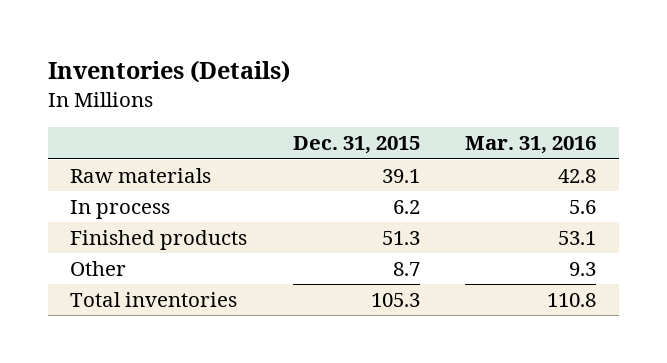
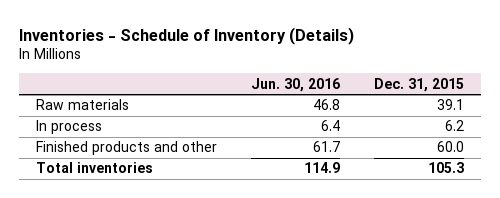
[47,60,290,84] Inventories (Details) -> [19,26,355,45] Inventories - Schedule of Inventory (Details)
[465,136,597,155] Mar. 31, 2016 -> none
none -> [251,77,341,92] Jun. 30, 2016
[70,261,127,277] Other -> none
[70,230,248,251] Finished products -> [36,141,218,156] Finished products and other
[381,231,420,246] 51.3 -> [436,141,464,153] 60.0

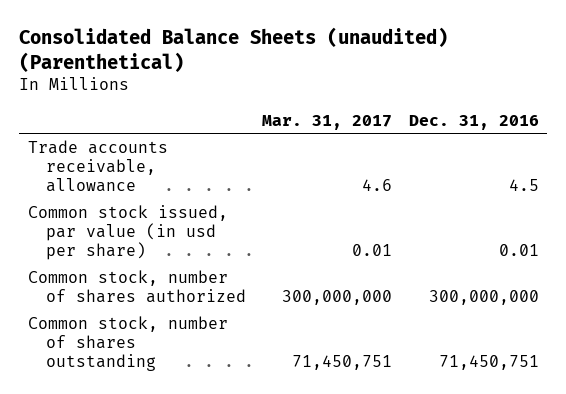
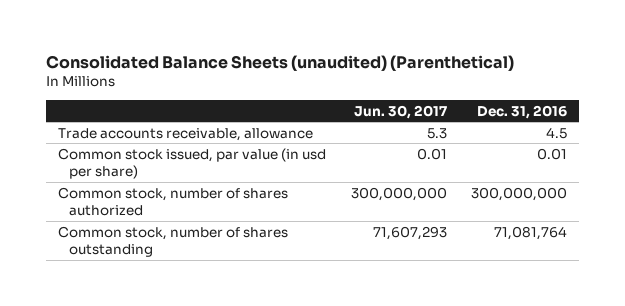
[262,114,393,130] Mar. 31, 2017 -> none
none -> [353,104,447,119] Jun. 30, 2017
[438,355,539,371] 71,450,751 -> [493,225,567,240] 71,081,764

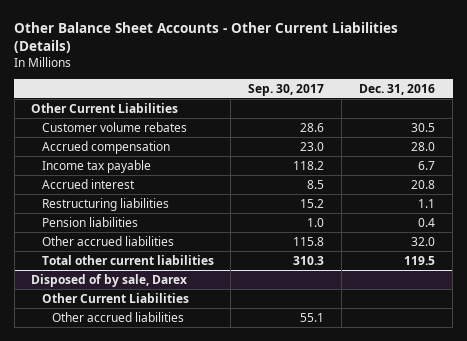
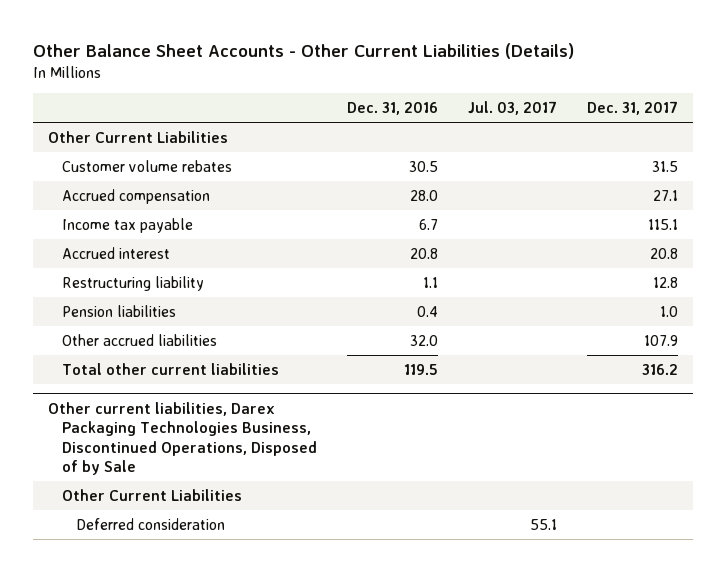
[248,83,325,96] Sep. 30, 2017 -> none
none -> [468,101,558,116] Jul. 03, 2017
none -> [587,101,679,116] Dec. 31, 2017
[41,197,169,211] Restructuring liabilities -> [62,275,205,291] Restructuring liability
[31,273,188,287] Disposed of by sale, Darex -> none
none -> [47,401,318,476] Other current liabilities, Darex Packaging Technologies Business, Discontinued Operations, Disposed of by Sale
[51,311,184,322] Other accrued liabilities -> none
none -> [76,517,226,530] Deferred consideration

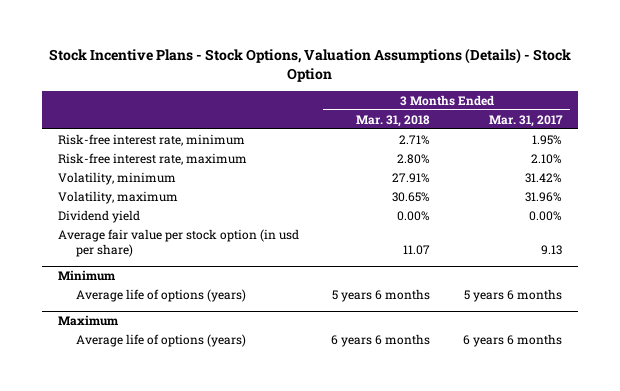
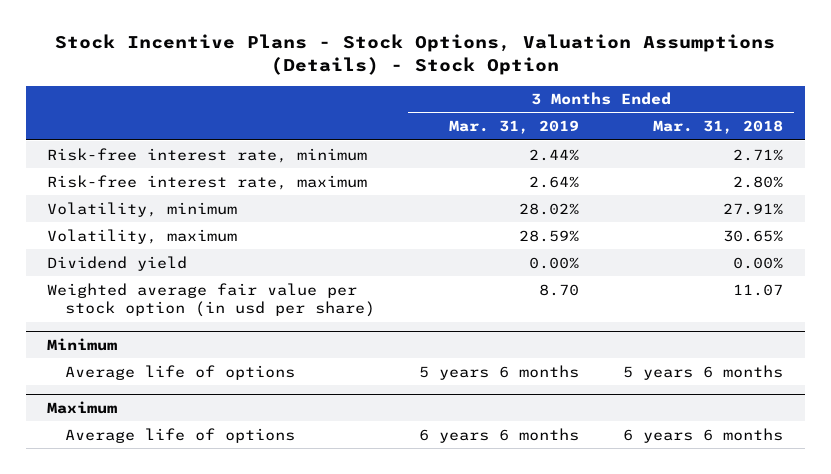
[488,114,563,127] Mar. 31, 2017 -> none
none -> [449,120,580,135] Mar. 31, 2019
[57,228,299,257] Average fair value per stock option (in usd per share) -> [47,282,376,318] Weighted average fair value per stock option (in usd per share)
[76,288,247,302] Average life of options (years) -> [65,364,296,380] Average life of options
[76,333,247,347] Average life of options (years) -> [65,427,296,443] Average life of options

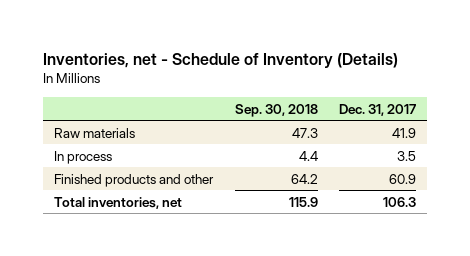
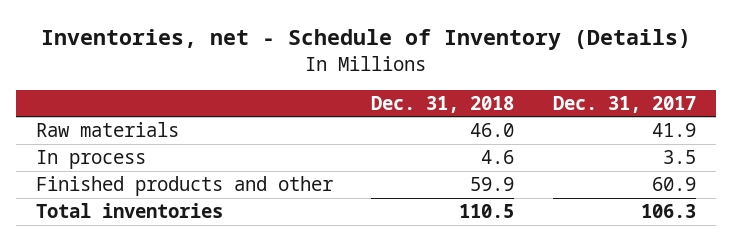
[234,103,318,117] Sep. 30, 2018 -> none
none -> [371,95,515,113] Dec. 31, 2018
[54,196,183,209] Total inventories, net -> [35,203,223,219] Total inventories

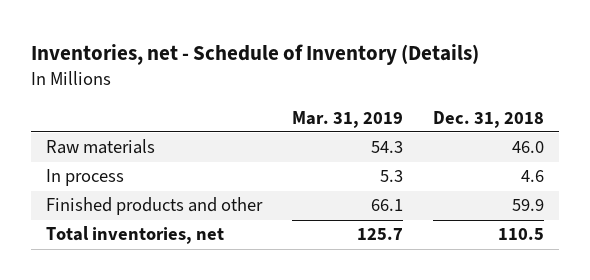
[553,95,697,113] Dec. 31, 2017 -> none
none -> [292,110,404,128] Mar. 31, 2019
[35,203,223,219] Total inventories -> [46,226,225,245] Total inventories, net

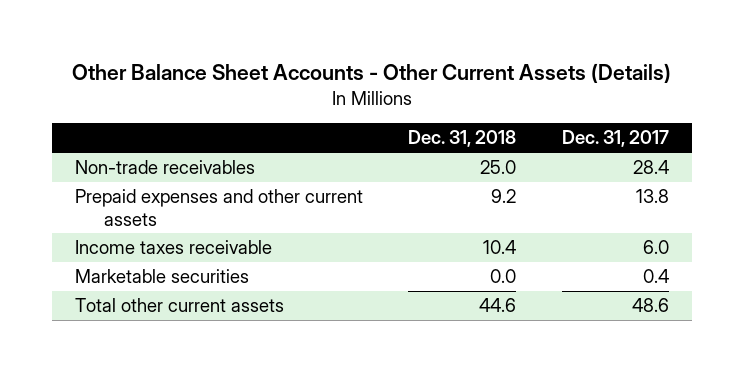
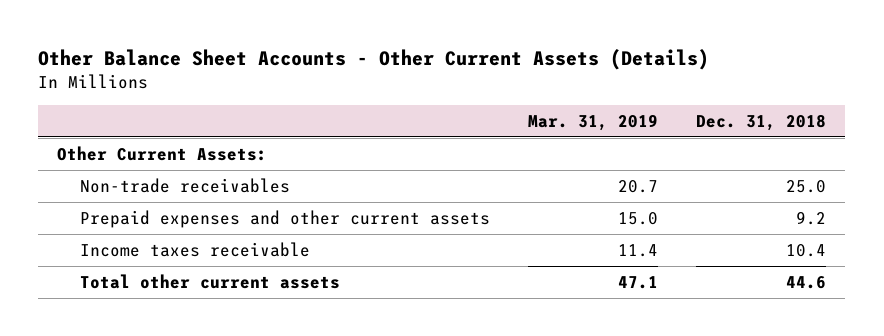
[561,130,669,148] Dec. 31, 2017 -> none
none -> [528,113,659,131] Mar. 31, 2019
none -> [57,145,268,161] Other Current Assets:
[74,269,249,284] Marketable securities -> none

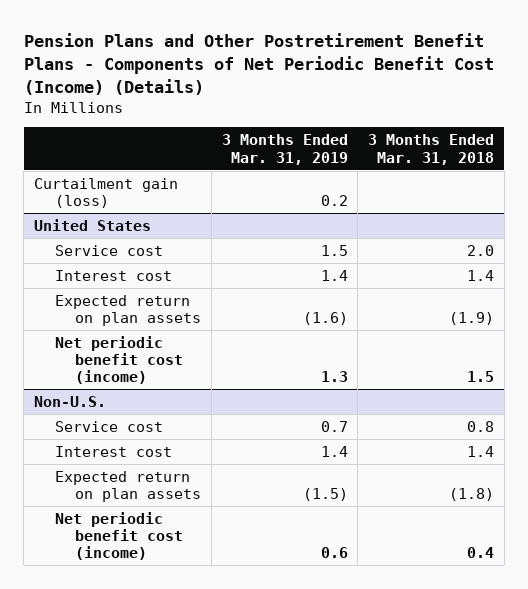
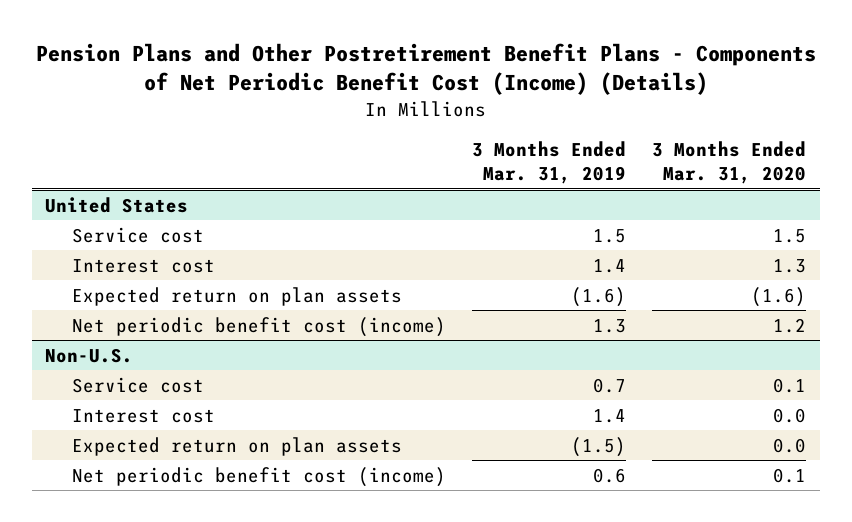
[368,134,495,165] 3 Months Ended Mar. 31, 2018 -> none
none -> [652,140,807,185] 3 Months Ended Mar. 31, 2020
[33,177,178,209] Curtailment gain (loss) -> none

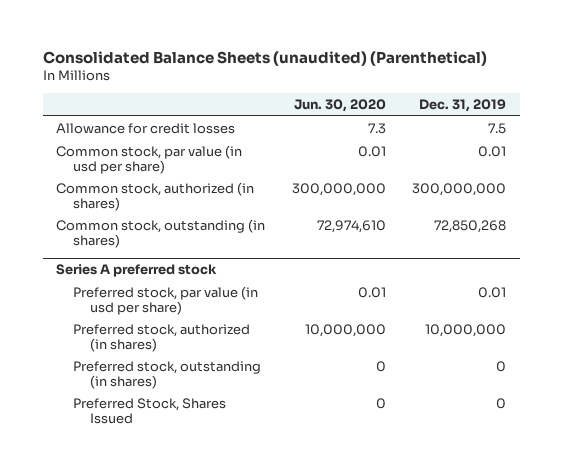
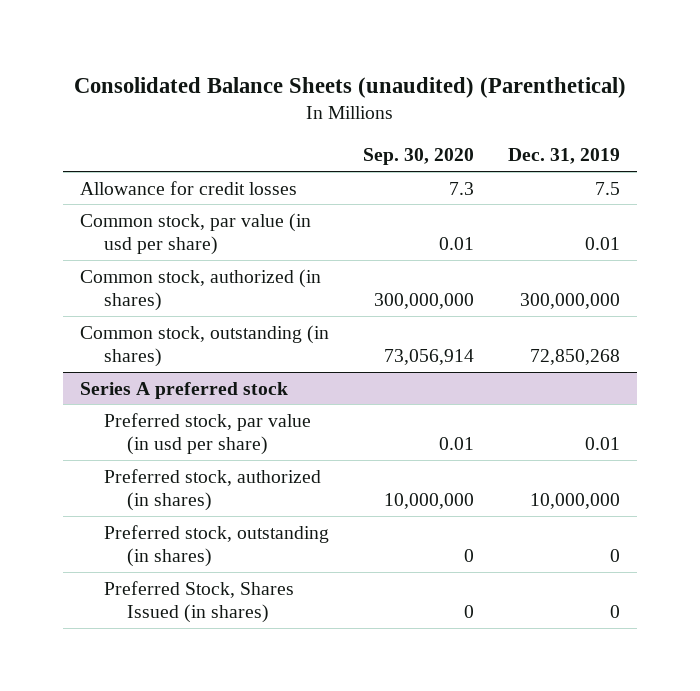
[293,99,386,113] Jun. 30, 2020 -> none
none -> [363,148,475,166] Sep. 30, 2020
[72,398,226,424] Preferred Stock, Shares Issued -> [103,580,294,623] Preferred Stock, Shares Issued (in shares)

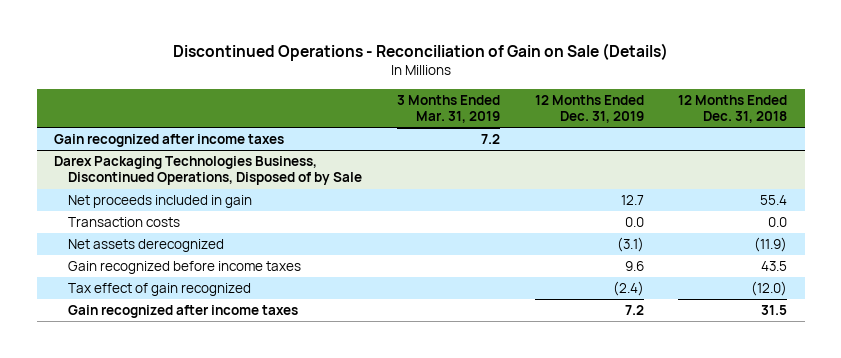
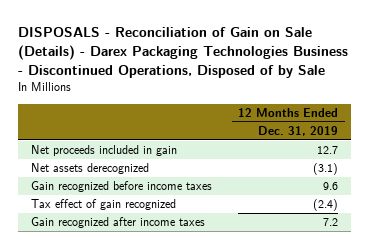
[172,43,668,62] Discontinued Operations - Reconciliation of Gain on Sale (Details) -> [18,26,349,78] DISPOSALS - Reconciliation of Gain on Sale (Details) - Darex Packaging Technologies Business - Discontinued Operations, Disposed of by Sale
[396,94,500,123] 3 Months Ended Mar. 31, 2019 -> none
[678,94,788,123] 12 Months Ended Dec. 31, 2018 -> none
[53,134,284,148] Gain recognized after income taxes -> none
[53,156,363,186] Darex Packaging Technologies Business, Discontinued Operations, Disposed of by Sale -> none
[68,217,181,228] Transaction costs -> none

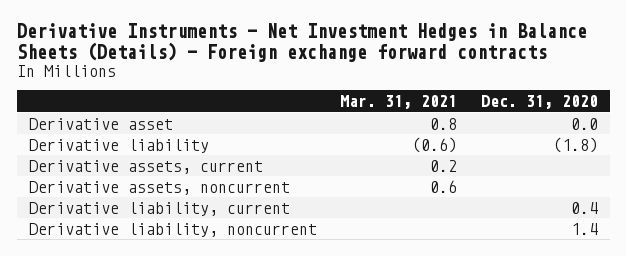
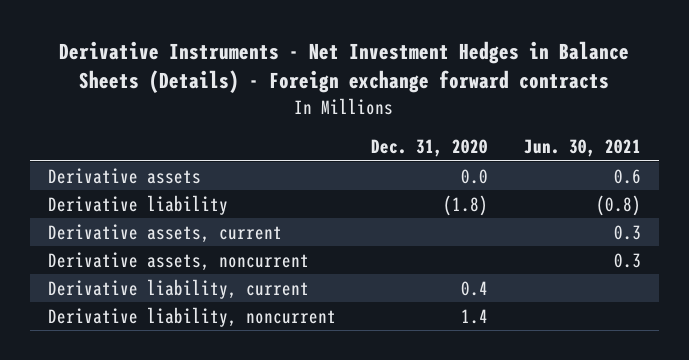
[340,95,458,110] Mar. 31, 2021 -> none
none -> [524,139,642,158] Jun. 30, 2021
[28,117,173,130] Derivative asset -> [47,167,201,184] Derivative assets

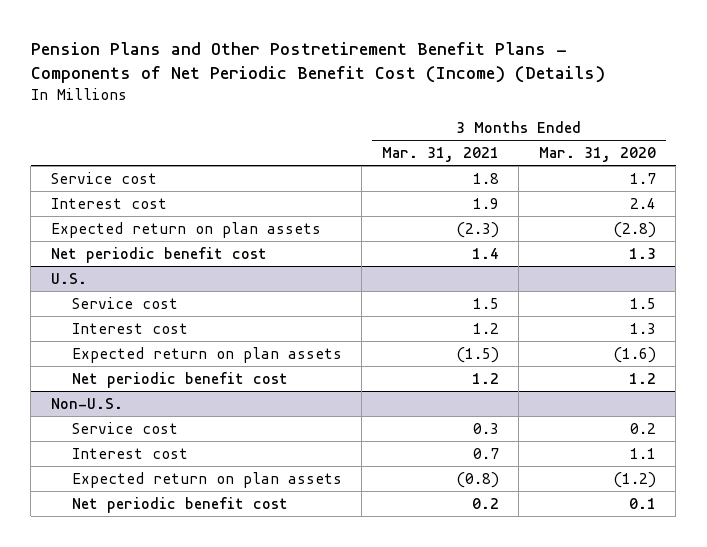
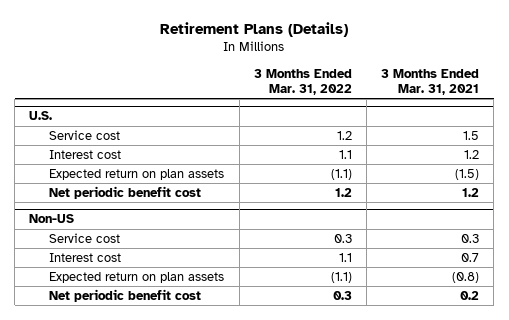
[30,41,605,84] Pension Plans and Other Postretirement Benefit Plans - Components of Net Periodic Benefit Cost (Income) (Details) -> [160,22,349,38] Retirement Plans (Details)
[538,147,656,163] Mar. 31, 2020 -> none
none -> [253,68,352,96] 3 Months Ended Mar. 31, 2022
[50,171,157,184] Service cost -> none
[50,197,167,209] Interest cost -> none
[50,221,321,238] Expected return on plan assets -> none
[50,246,267,263] Net periodic benefit cost -> none
[50,397,123,409] Non-U.S. -> [29,214,75,224] Non-US

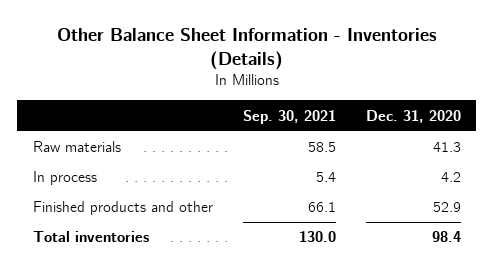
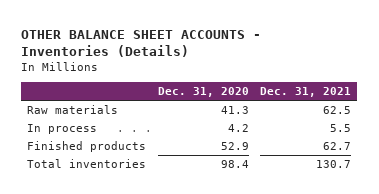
[56,27,437,70] Other Balance Sheet Information - Inventories (Details) -> [21,29,262,57] OTHER BALANCE SHEET ACCOUNTS - Inventories (Details)
[242,109,336,124] Sep. 30, 2021 -> none
none -> [260,87,352,98] Dec. 31, 2021
[32,201,213,216] Finished products and other -> [27,141,147,153] Finished products

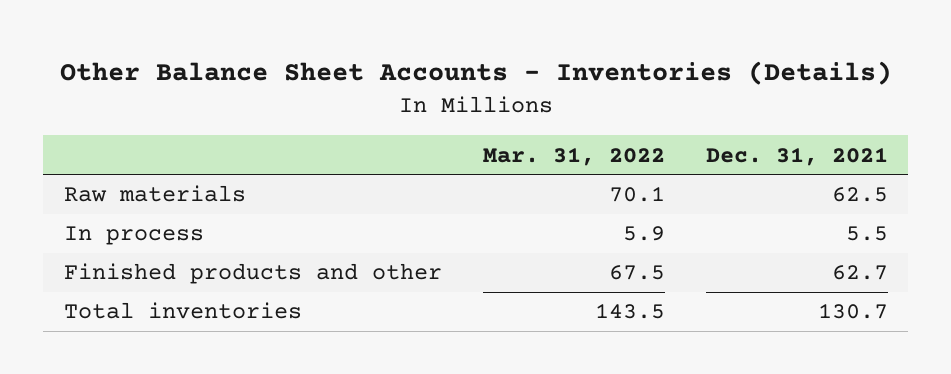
[21,29,262,57] OTHER BALANCE SHEET ACCOUNTS - Inventories (Details) -> [59,60,892,85] Other Balance Sheet Accounts - Inventories (Details)
[157,87,249,98] Dec. 31, 2020 -> none
none -> [482,146,665,166] Mar. 31, 2022
[27,141,147,153] Finished products -> [63,263,442,285] Finished products and other

